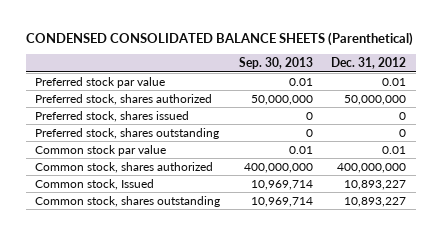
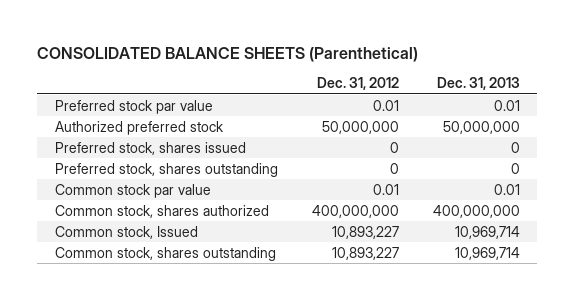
[25,32,413,47] CONDENSED CONSOLIDATED BALANCE SHEETS (Parenthetical) -> [37,46,419,62] CONSOLIDATED BALANCE SHEETS (Parenthetical)
[238,57,313,70] Sep. 30, 2013 -> none
none -> [437,77,521,91] Dec. 31, 2013
[34,93,212,105] Preferred stock, shares authorized -> [54,120,224,135] Authorized preferred stock

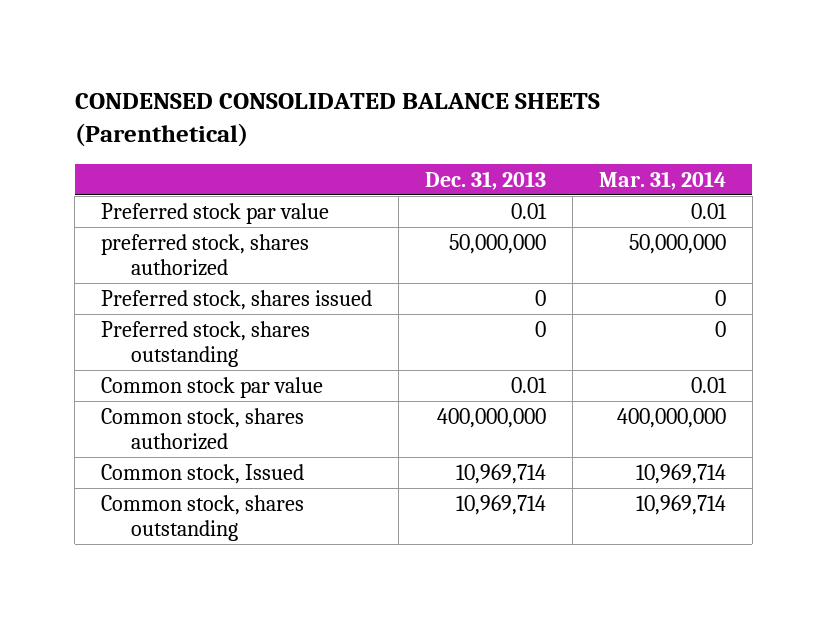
[37,46,419,62] CONSOLIDATED BALANCE SHEETS (Parenthetical) -> [74,92,600,148] CONDENSED CONSOLIDATED BALANCE SHEETS (Parenthetical)
[316,77,399,91] Dec. 31, 2012 -> none
none -> [598,170,726,190] Mar. 31, 2014
[54,120,224,135] Authorized preferred stock -> [101,233,310,276] preferred stock, shares authorized

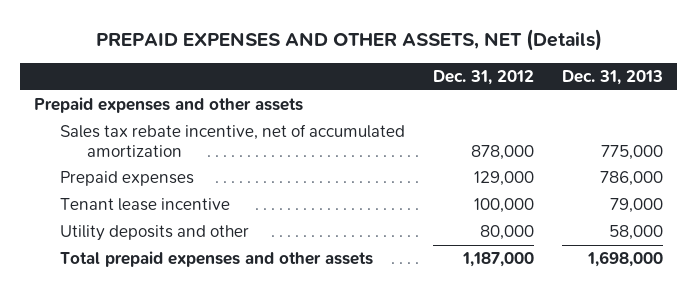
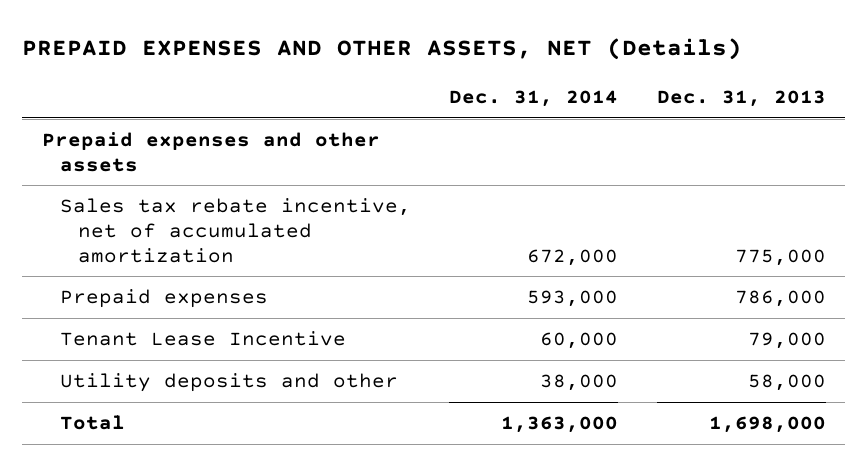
[433,70,535,86] Dec. 31, 2012 -> none
none -> [449,90,619,108] Dec. 31, 2014
[60,198,231,212] Tenant lease incentive -> [59,331,346,347] Tenant Lease Incentive
[60,251,374,268] Total prepaid expenses and other assets -> [59,415,125,431] Total

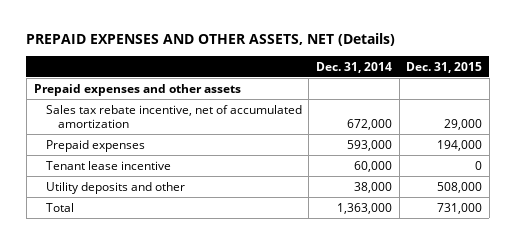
[656,90,826,108] Dec. 31, 2013 -> none
none -> [406,61,483,73] Dec. 31, 2015
[59,331,346,347] Tenant Lease Incentive -> [45,160,171,170] Tenant lease incentive

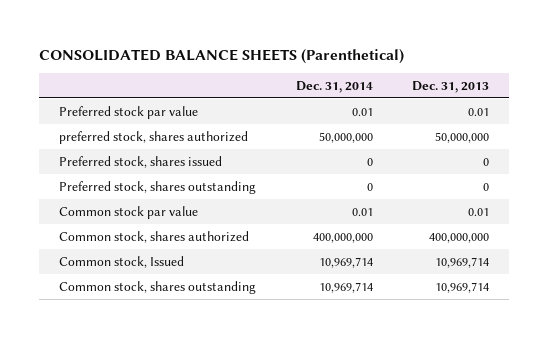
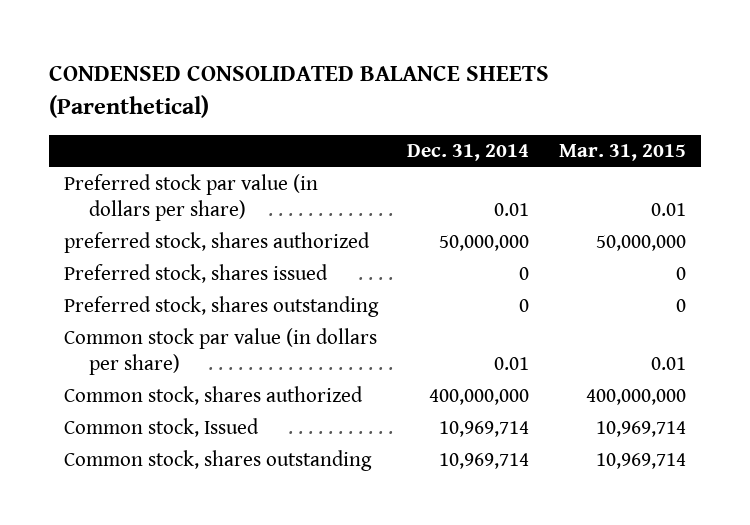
[39,49,405,65] CONSOLIDATED BALANCE SHEETS (Parenthetical) -> [49,66,550,118] CONDENSED CONSOLIDATED BALANCE SHEETS (Parenthetical)
[412,80,490,93] Dec. 31, 2013 -> none
none -> [558,144,686,162] Mar. 31, 2015
[59,105,199,119] Preferred stock par value -> [63,174,318,222] Preferred stock par value (in dollars per share)
[59,205,199,219] Common stock par value -> [63,328,377,376] Common stock par value (in dollars per share)

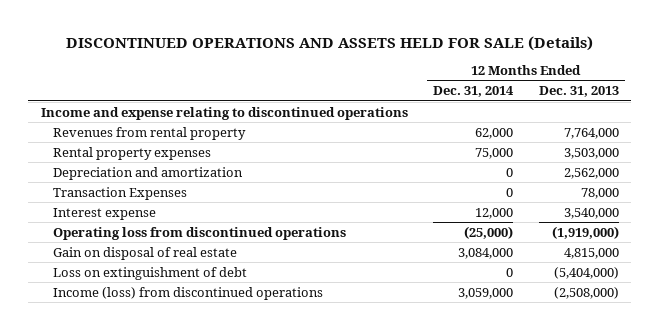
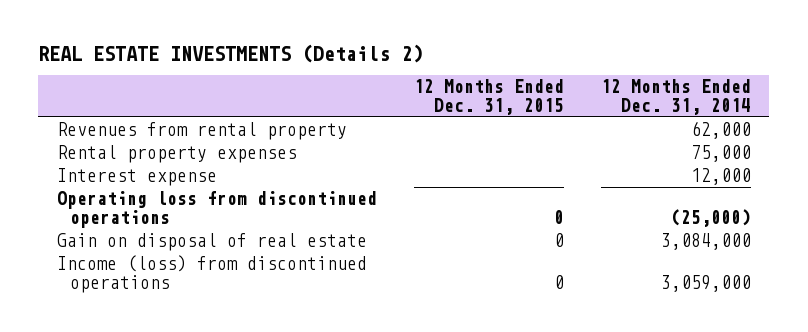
[65,35,593,51] DISCONTINUED OPERATIONS AND ASSETS HELD FOR SALE (Details) -> [38,43,424,63] REAL ESTATE INVESTMENTS (Details 2)
[538,86,619,98] Dec. 31, 2013 -> none
none -> [413,79,564,115] 12 Months Ended Dec. 31, 2015
[40,106,408,120] Income and expense relating to discontinued operations -> none
[53,166,244,180] Depreciation and amortization -> none
[53,186,188,200] Transaction Expenses -> none
[53,266,248,280] Loss on extinguishment of debt -> none

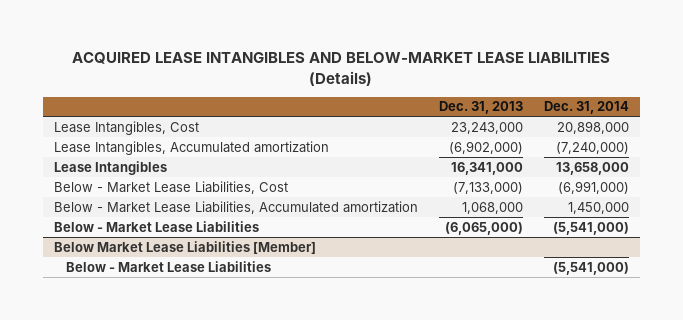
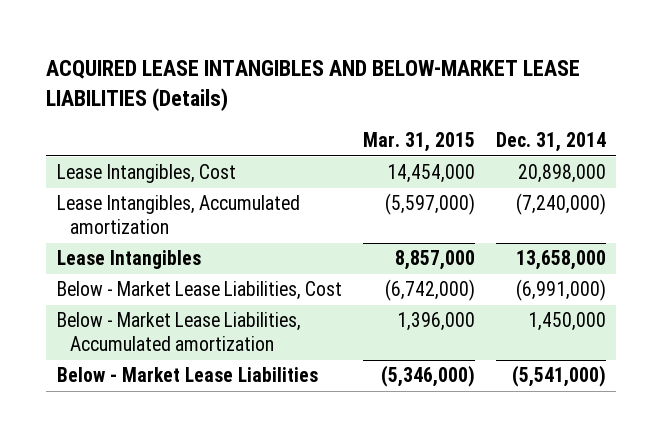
[438,101,523,115] Dec. 31, 2013 -> none
none -> [362,132,475,153] Mar. 31, 2015
[53,240,316,254] Below Market Lease Liabilities [Member] -> none
[66,260,272,272] Below - Market Lease Liabilities -> none

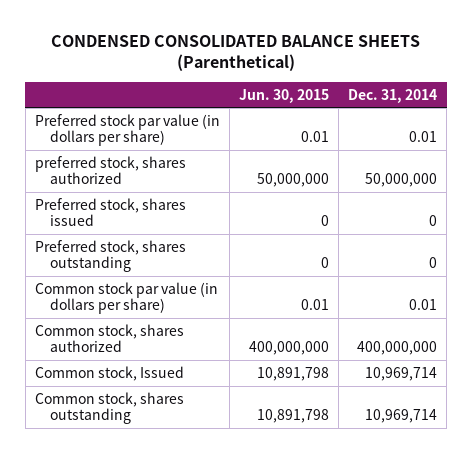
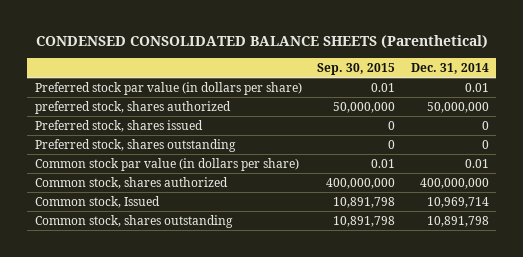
[239,88,330,103] Jun. 30, 2015 -> none
none -> [317,62,396,75] Sep. 30, 2015
[365,408,438,423] 10,969,714 -> [426,216,489,228] 10,891,798

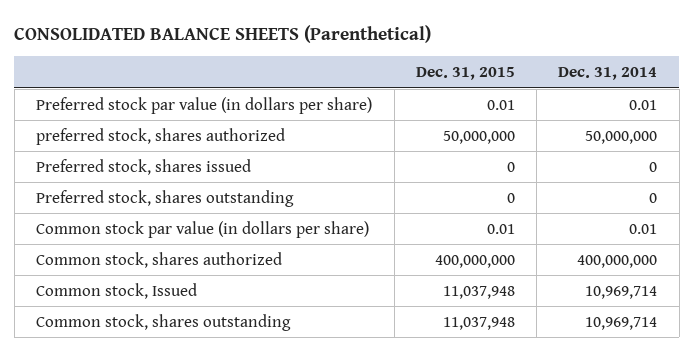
[35,34,488,48] CONDENSED CONSOLIDATED BALANCE SHEETS (Parenthetical) -> [14,25,432,44] CONSOLIDATED BALANCE SHEETS (Parenthetical)
[317,62,396,75] Sep. 30, 2015 -> none
none -> [415,67,515,81] Dec. 31, 2015
[426,216,489,228] 10,891,798 -> [585,316,658,330] 10,969,714

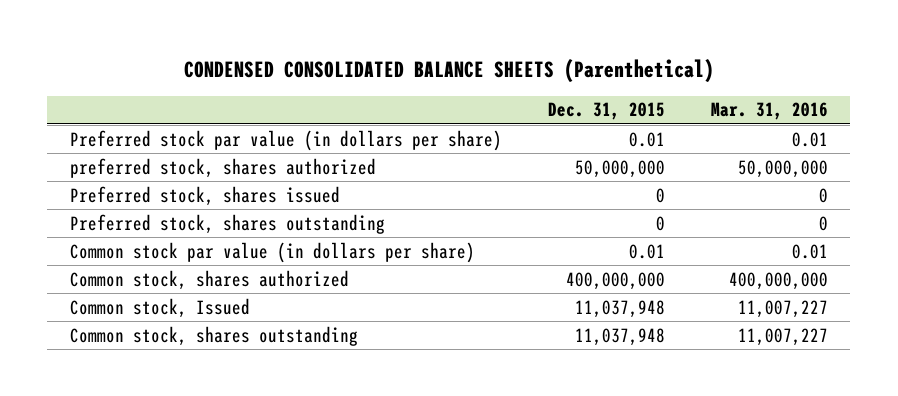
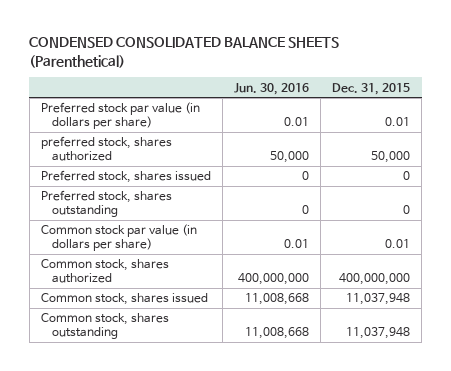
[710,102,828,121] Mar. 31, 2016 -> none
none -> [233,82,309,95] Jun. 30, 2016
[574,159,665,178] 50,000,000 -> [371,151,411,164] 50,000
[70,297,251,318] Common stock, Issued -> [40,293,208,306] Common stock, shares issued

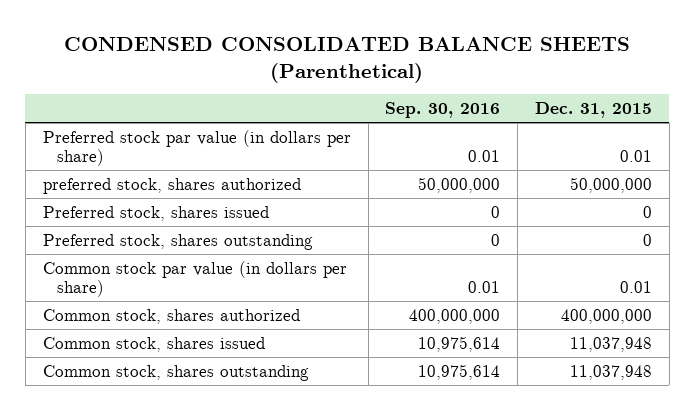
[233,82,309,95] Jun. 30, 2016 -> none
none -> [385,102,501,119] Sep. 30, 2016
[371,151,411,164] 50,000 -> [570,176,653,193] 50,000,000

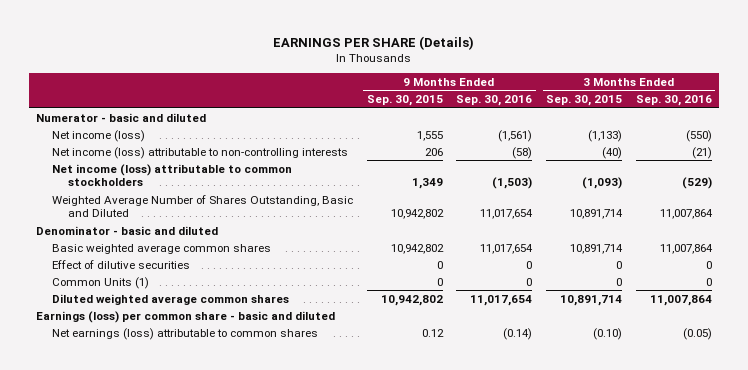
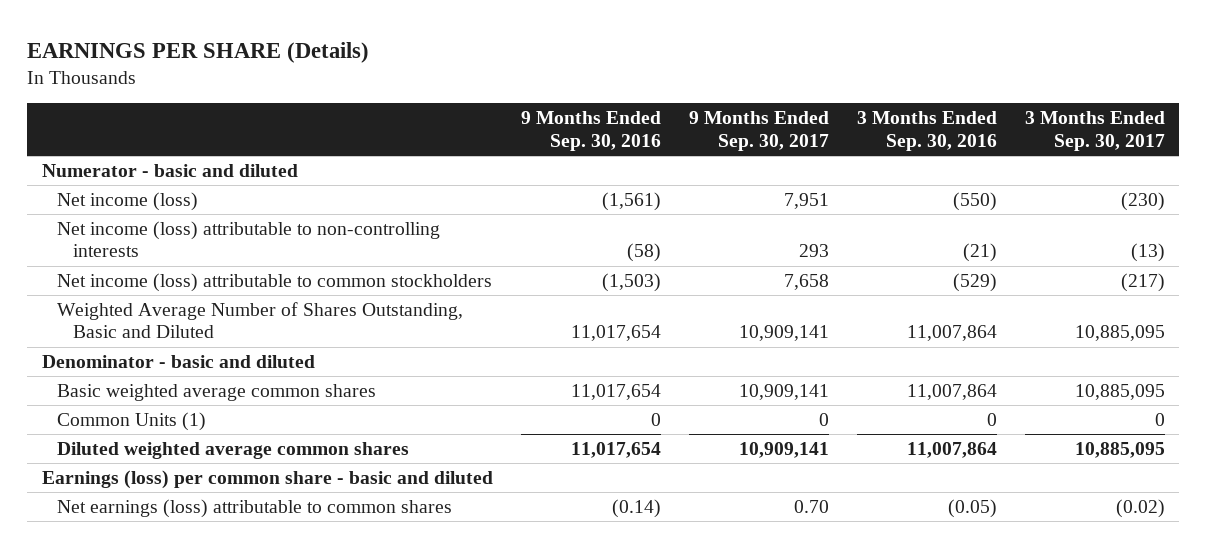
[366,95,443,107] Sep. 30, 2015 -> none
[546,95,623,107] Sep. 30, 2015 -> none
none -> [688,111,829,151] 9 Months Ended Sep. 30, 2017
none -> [1024,111,1165,151] 3 Months Ended Sep. 30, 2017
[51,259,190,269] Effect of dilutive securities -> none

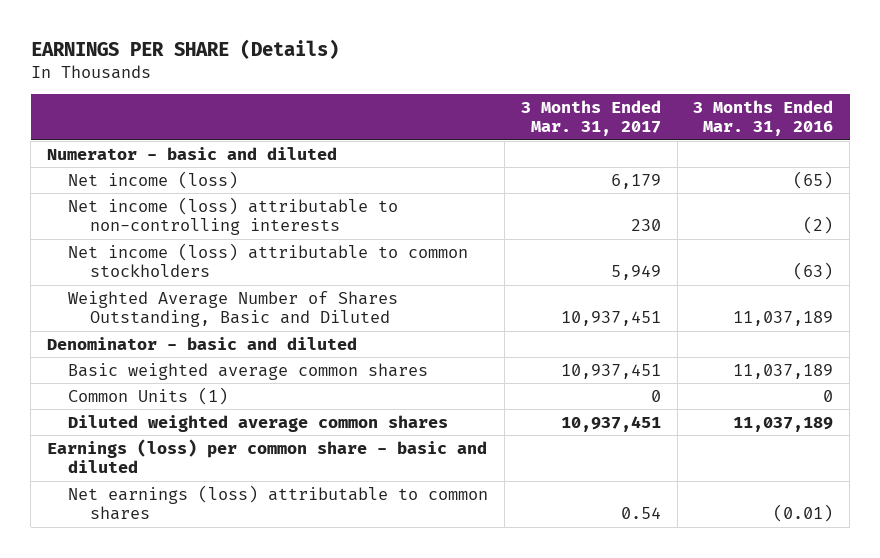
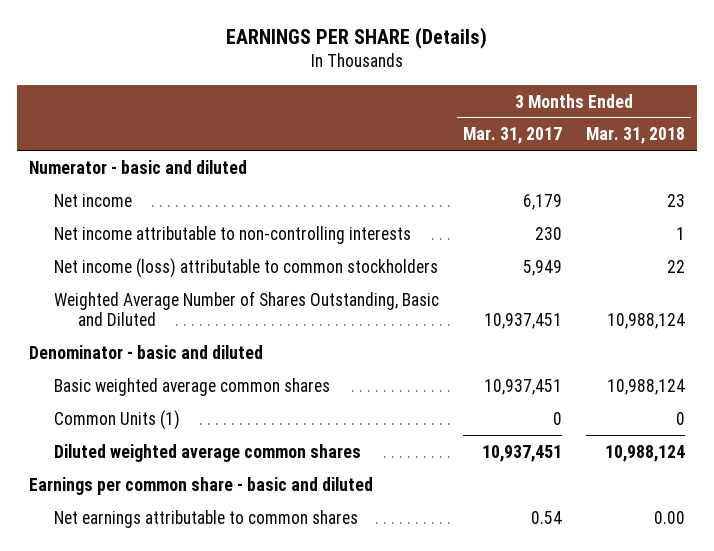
[693,100,834,137] 3 Months Ended Mar. 31, 2016 -> none
none -> [586,127,686,145] Mar. 31, 2018
[68,170,239,189] Net income (loss) -> [53,193,132,207] Net income
[68,196,399,236] Net income (loss) attributable to non-controlling interests -> [53,225,411,244] Net income attributable to non-controlling interests
[46,438,487,474] Earnings (loss) per common share - basic and diluted -> [28,476,373,495] Earnings per common share - basic and diluted
[68,484,489,521] Net earnings (loss) attributable to common shares -> [53,509,358,528] Net earnings attributable to common shares

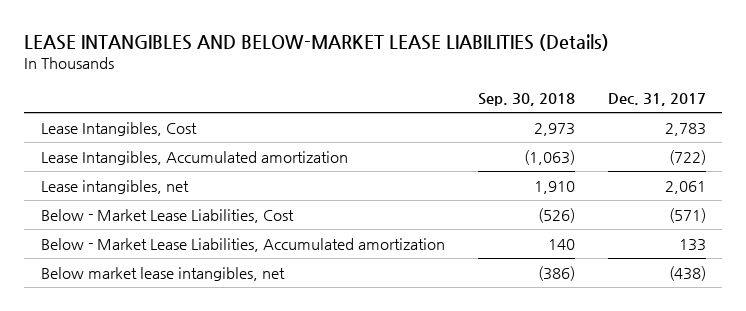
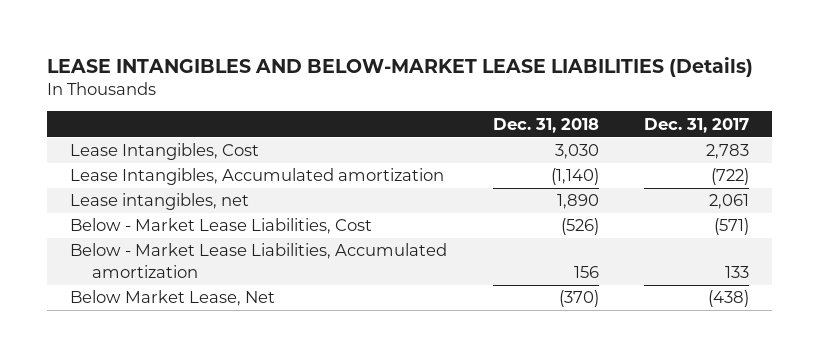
[477,93,575,107] Sep. 30, 2018 -> none
none -> [492,117,599,133] Dec. 31, 2018
[40,266,285,281] Below market lease intangibles, net -> [69,290,275,307] Below Market Lease, Net

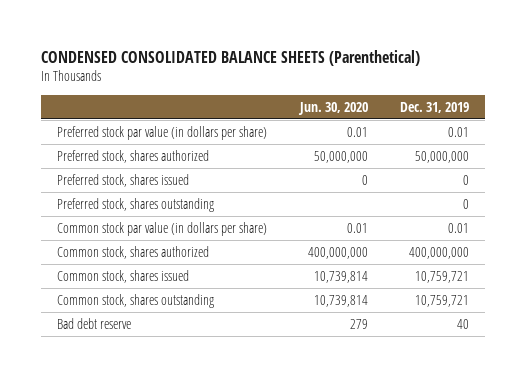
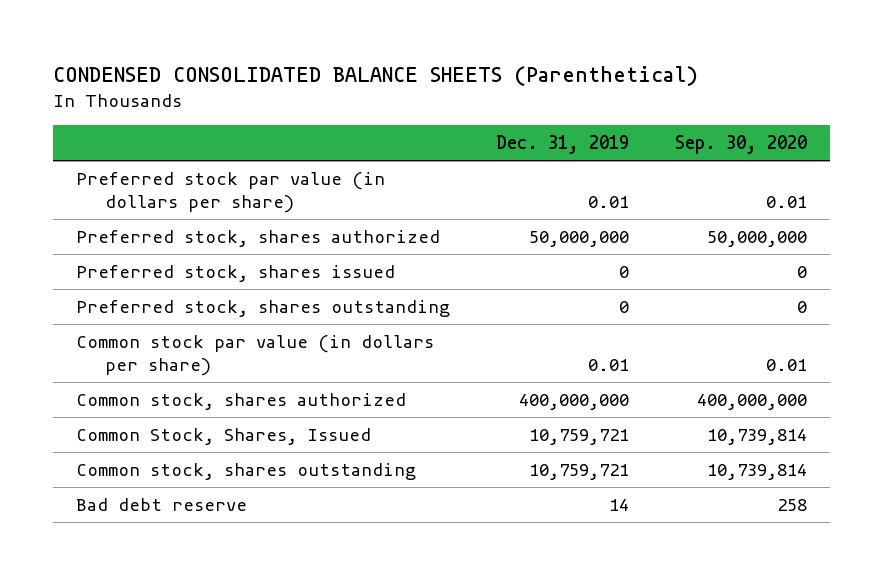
[297,101,368,115] Jun. 30, 2020 -> none
none -> [675,134,808,154] Sep. 30, 2020
[57,269,190,283] Common stock, shares issued -> [76,428,372,446] Common Stock, Shares, Issued
[457,318,470,329] 40 -> [609,499,630,512] 14

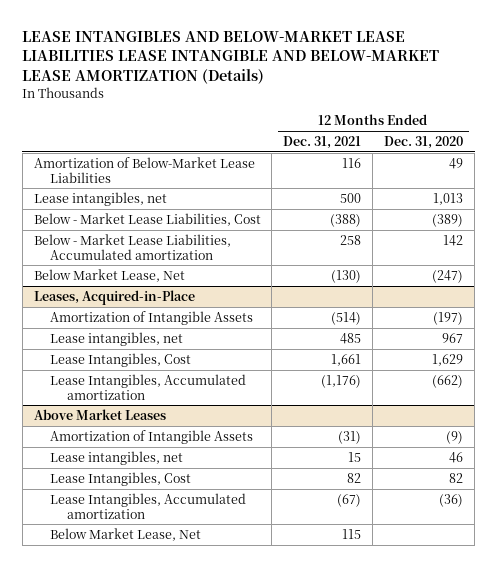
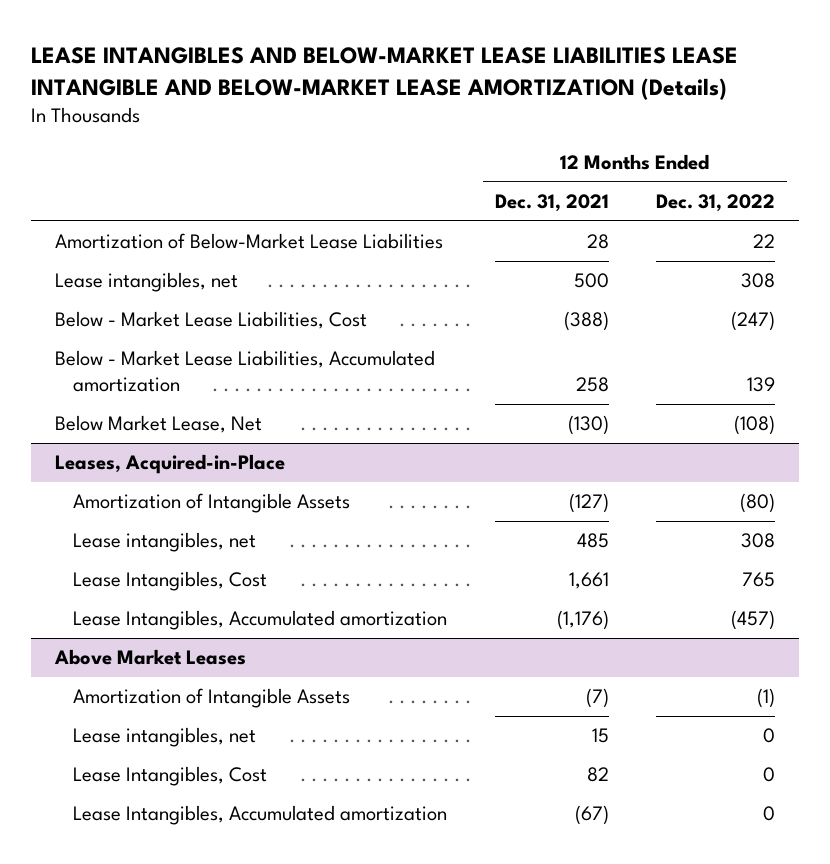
[384,135,464,149] Dec. 31, 2020 -> none
none -> [656,193,776,212] Dec. 31, 2022
[342,157,362,168] 116 -> [586,234,609,250] 28
[331,311,362,325] (514) -> [568,493,609,514] (127)
[338,430,362,444] (31) -> [585,688,609,709] (7)
[50,527,202,541] Below Market Lease, Net -> none

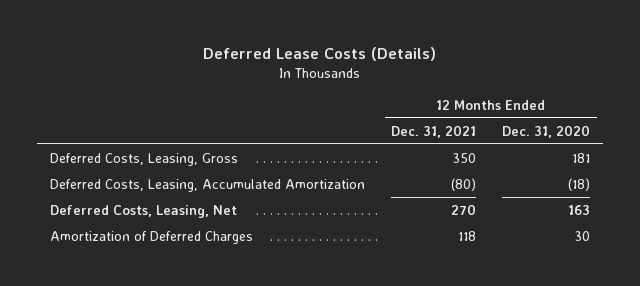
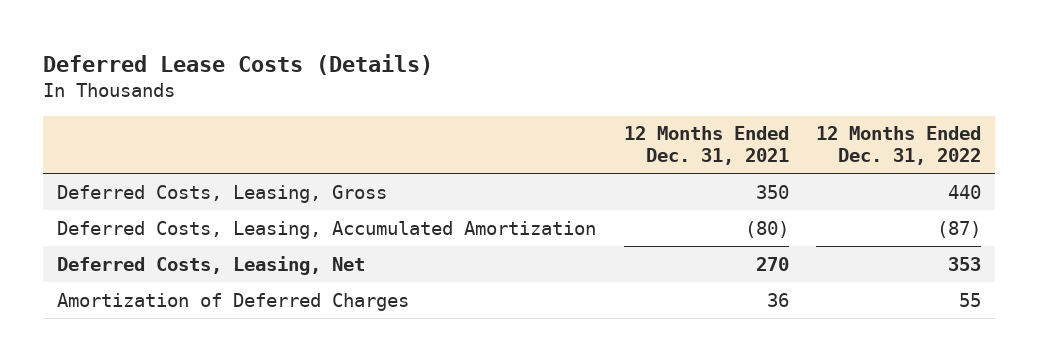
[502,124,591,138] Dec. 31, 2020 -> none
none -> [816,126,982,166] 12 Months Ended Dec. 31, 2022
[458,230,477,241] 118 -> [766,292,789,307] 36

